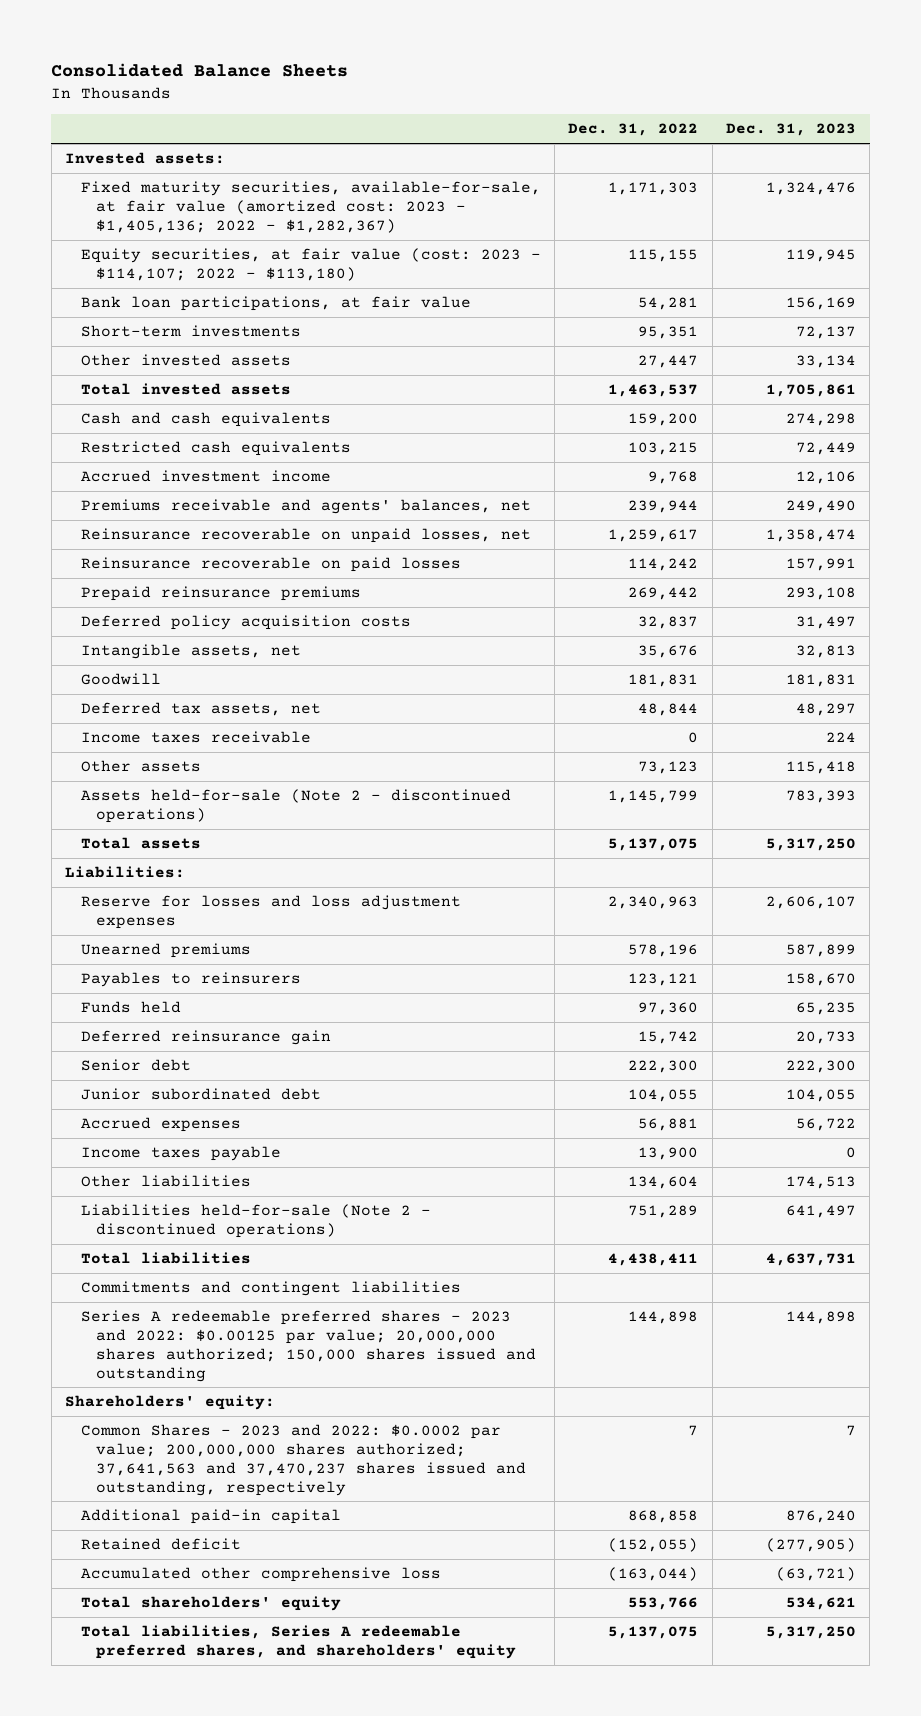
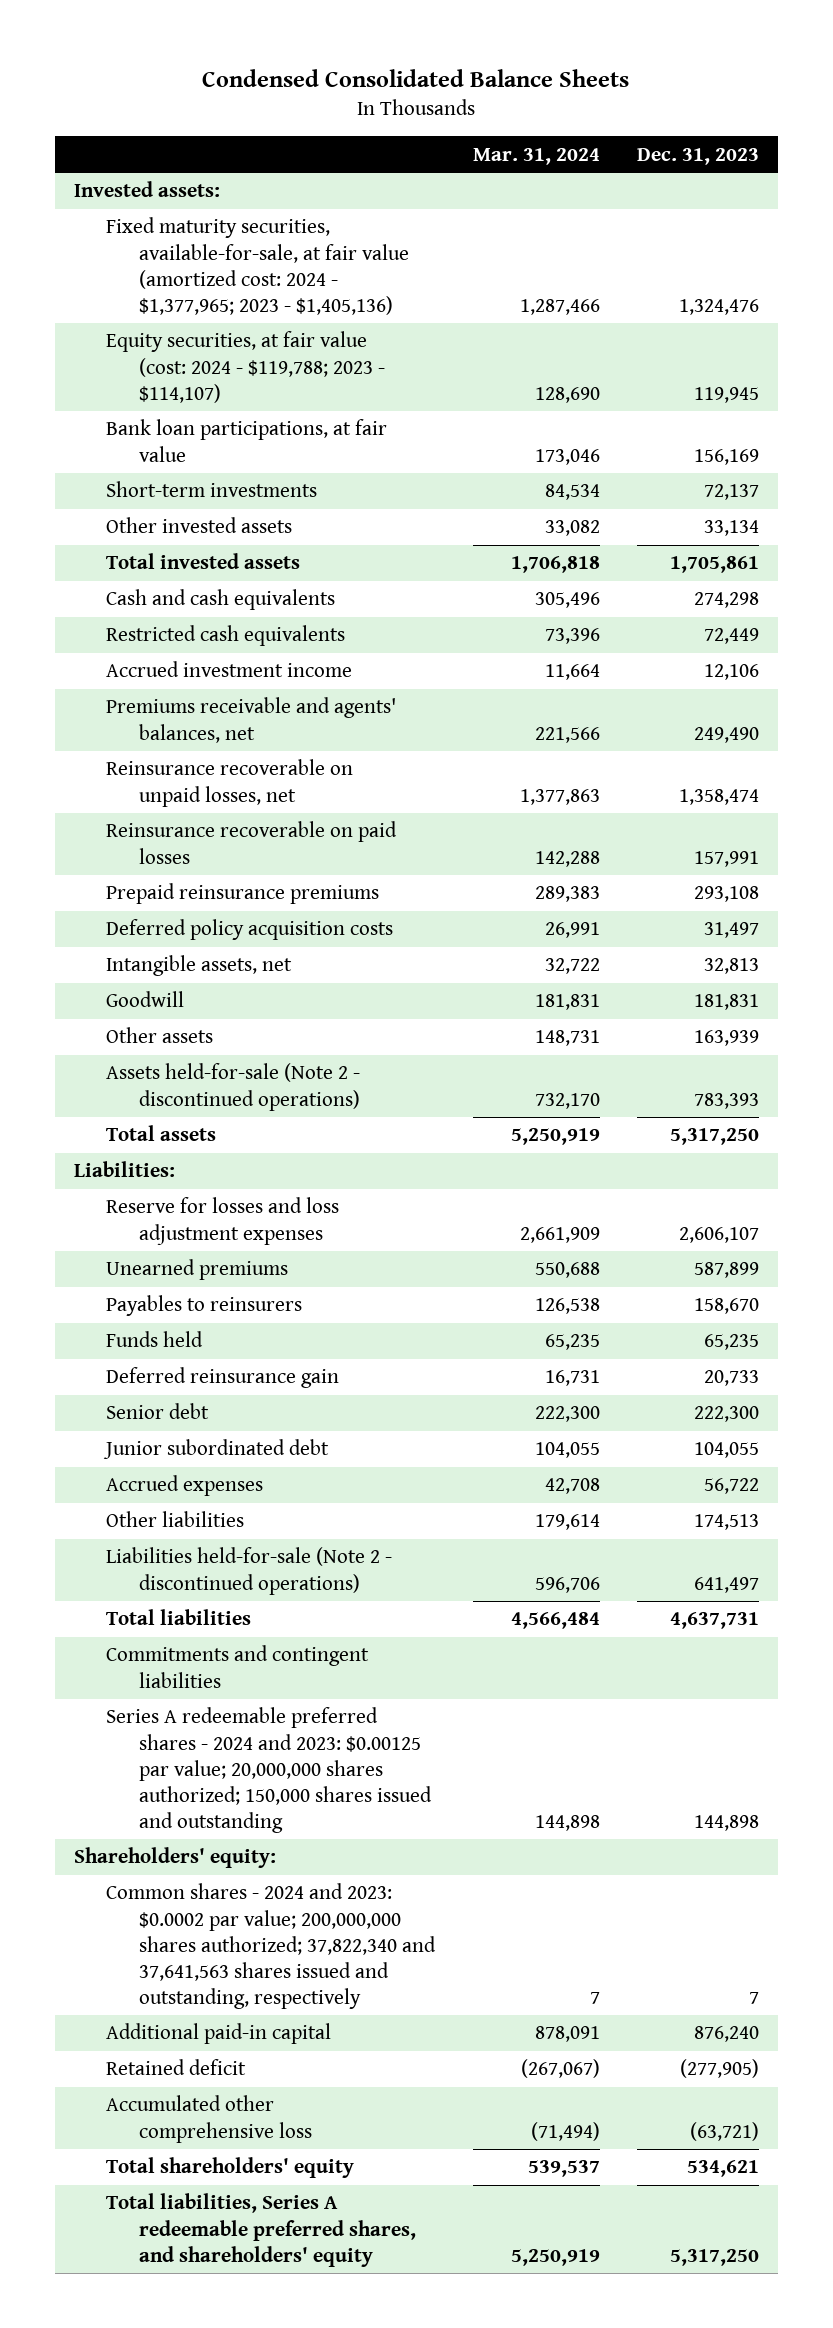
[51,63,349,78] Consolidated Balance Sheets -> [202,69,630,88] Condensed Consolidated Balance Sheets
[568,123,699,137] Dec. 31, 2022 -> none
none -> [472,147,600,165] Mar. 31, 2024
[80,181,541,233] Fixed maturity securities, available-for-sale, at fair value (amortized cost: 2023 - $1,405,136; 2022 - $1,282,367) -> [106,217,409,315] Fixed maturity securities, available-for-sale, at fair value (amortized cost: 2024 - $1,377,965; 2023 - $1,405,136)
[80,248,541,281] Equity securities, at fair value (cost: 2023 - $114,107; 2022 - $113,180) -> [106,331,385,403] Equity securities, at fair value (cost: 2024 - $119,788; 2023 - $114,107)
[80,702,321,717] Deferred tax assets, net -> none
[80,731,311,744] Income taxes receivable -> none
[785,761,856,775] 115,418 -> [694,1030,760,1047] 163,939
[80,1146,281,1162] Income taxes payable -> none
[80,1310,537,1382] Series A redeemable preferred shares - 2023 and 2022: $0.00125 par value; 20,000,000 shares authorized; 150,000 shares issued and outstanding -> [106,1707,432,1833] Series A redeemable preferred shares - 2024 and 2023: $0.00125 par value; 20,000,000 shares authorized; 150,000 shares issued and outstanding
[80,1424,527,1496] Common Shares - 2023 and 2022: $0.0002 par value; 200,000,000 shares authorized; 37,641,563 and 37,470,237 shares issued and outstanding, respectively -> [106,1883,436,2009] Common shares - 2024 and 2023: $0.0002 par value; 200,000,000 shares authorized; 37,822,340 and 37,641,563 shares issued and outstanding, respectively

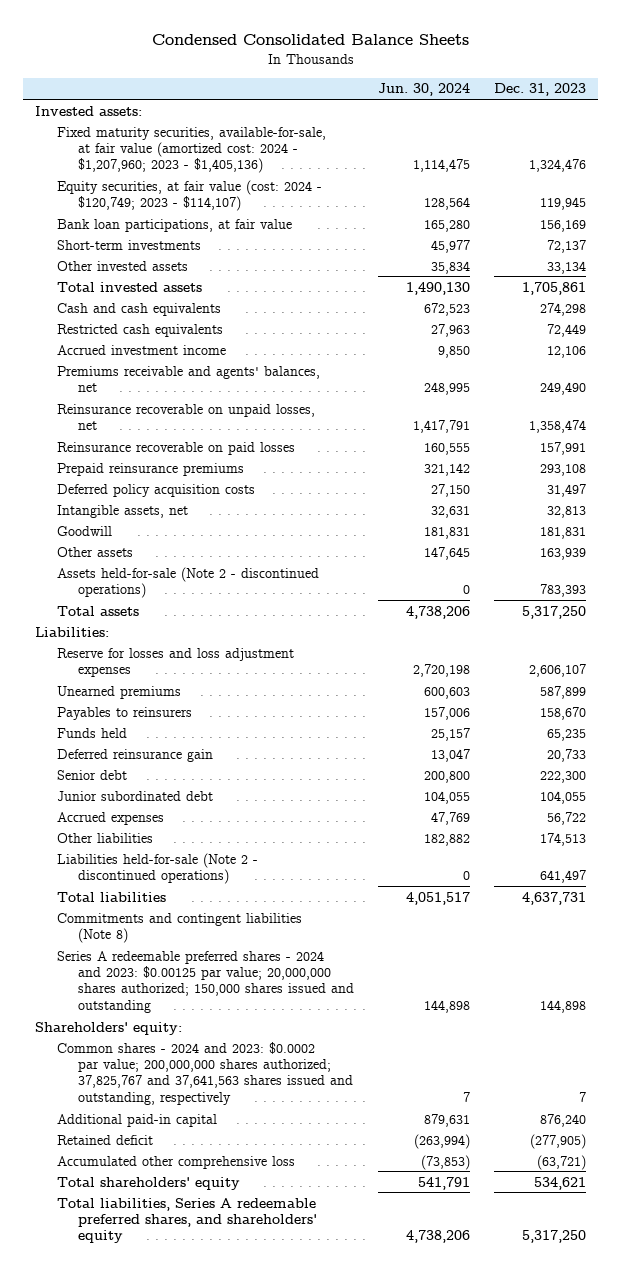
[472,147,600,165] Mar. 31, 2024 -> none
none -> [377,83,470,97] Jun. 30, 2024
[106,217,409,315] Fixed maturity securities, available-for-sale, at fair value (amortized cost: 2024 - $1,377,965; 2023 - $1,405,136) -> [56,126,326,174] Fixed maturity securities, available-for-sale, at fair value (amortized cost: 2024 - $1,207,960; 2023 - $1,405,136)
[106,331,385,403] Equity securities, at fair value (cost: 2024 - $119,788; 2023 - $114,107) -> [56,179,322,211] Equity securities, at fair value (cost: 2024 - $120,749; 2023 - $114,107)
[106,1645,370,1688] Commitments and contingent liabilities -> [56,912,302,943] Commitments and contingent liabilities (Note 8)
[106,1883,436,2009] Common shares - 2024 and 2023: $0.0002 par value; 200,000,000 shares authorized; 37,822,340 and 37,641,563 shares issued and outstanding, respectively -> [56,1041,353,1105] Common shares - 2024 and 2023: $0.0002 par value; 200,000,000 shares authorized; 37,825,767 and 37,641,563 shares issued and outstanding, respectively

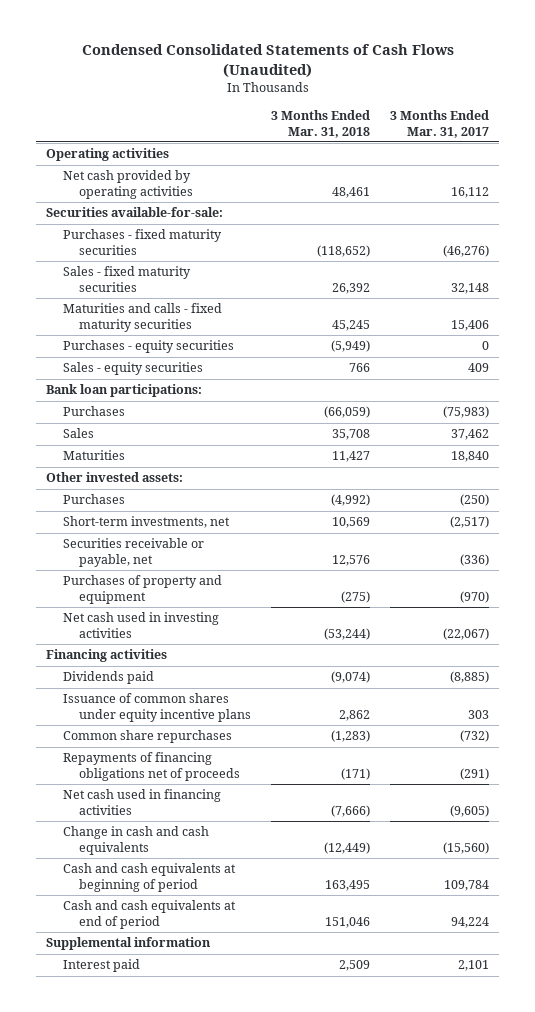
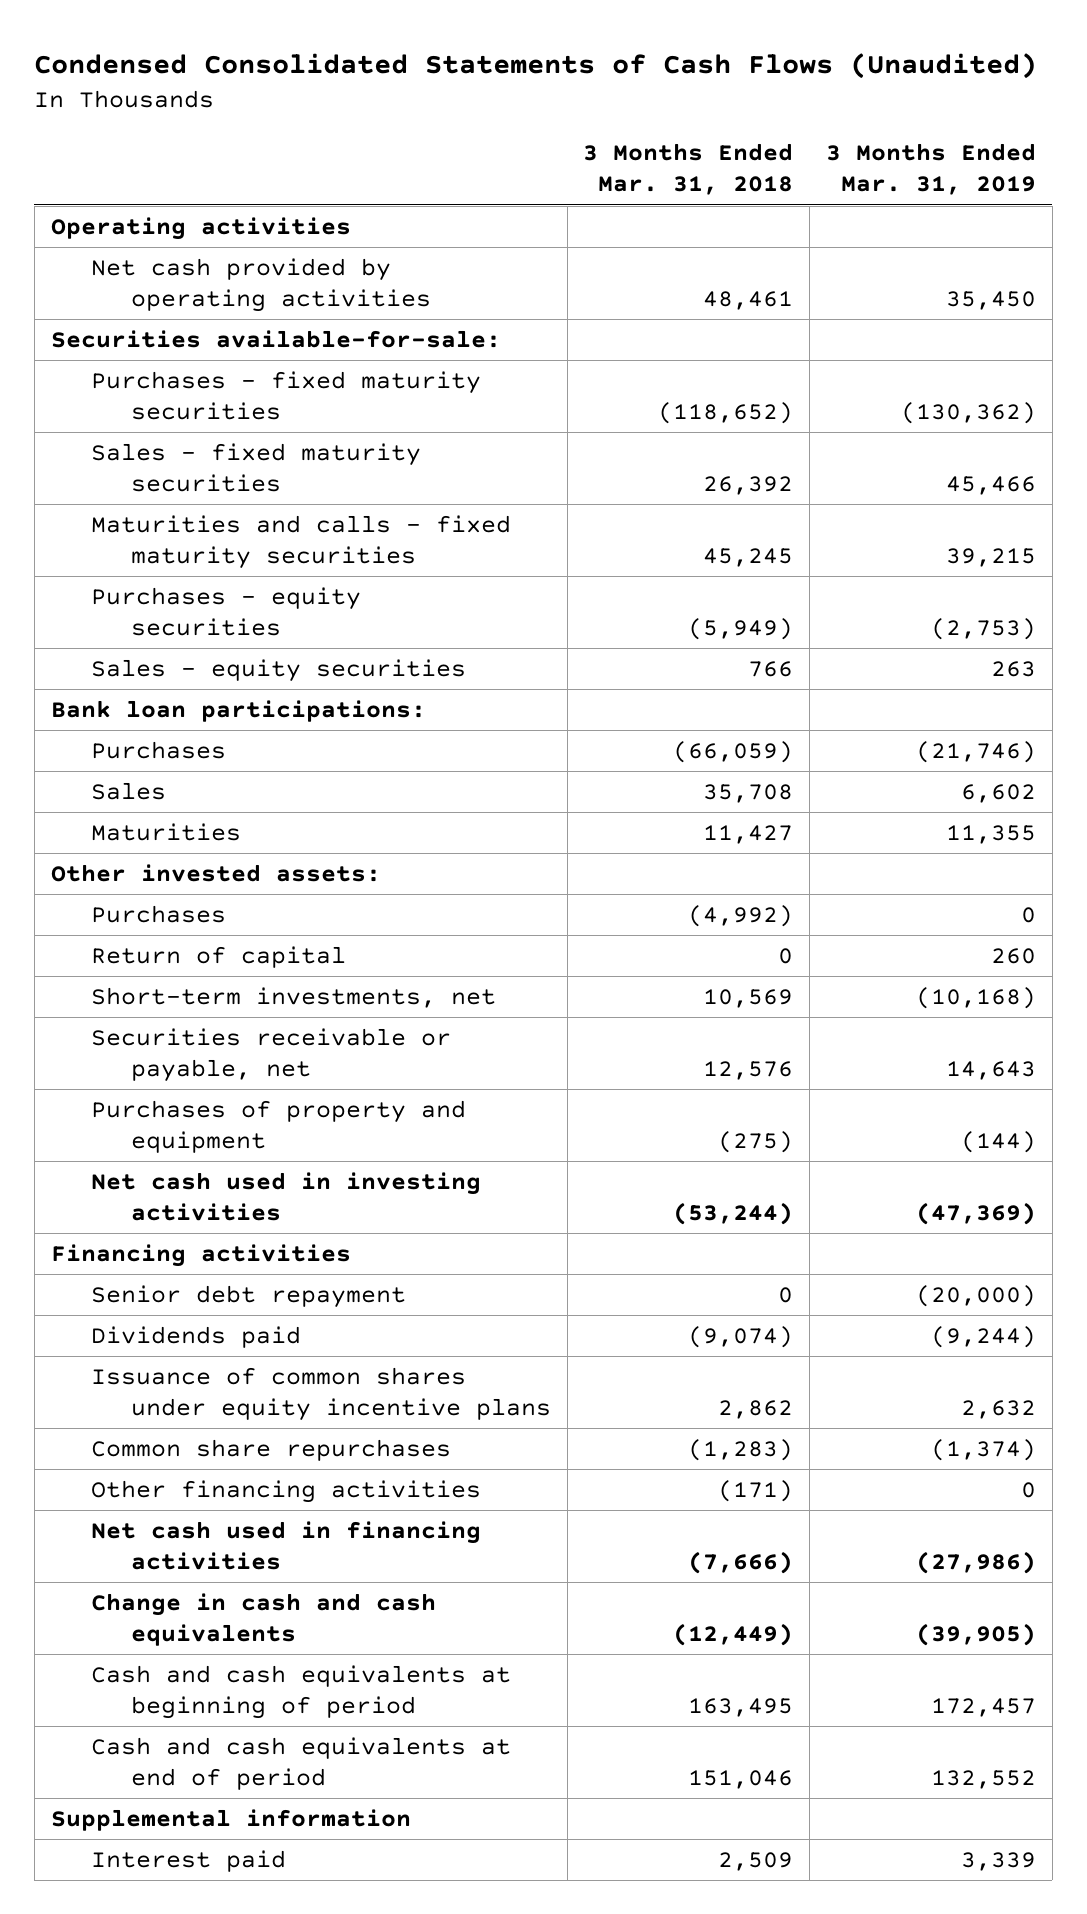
[390,109,490,138] 3 Months Ended Mar. 31, 2017 -> none
none -> [826,143,1037,196] 3 Months Ended Mar. 31, 2019
none -> [90,946,346,969] Return of capital
none -> [90,1285,406,1309] Senior debt repayment
[62,752,241,782] Repayments of financing obligations net of proceeds -> [90,1480,481,1504] Other financing activities

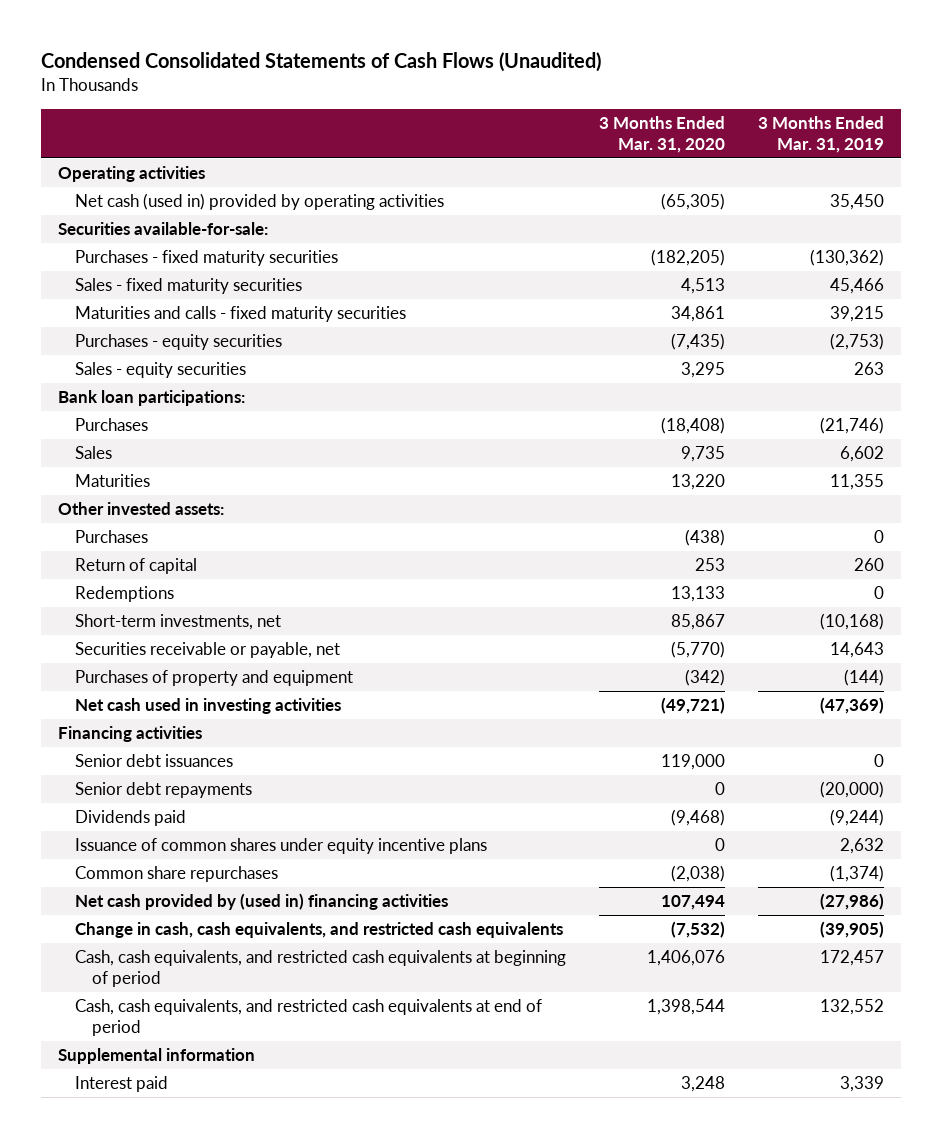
[583,143,794,196] 3 Months Ended Mar. 31, 2018 -> none
none -> [599,115,726,154] 3 Months Ended Mar. 31, 2020
[90,258,431,313] Net cash provided by operating activities -> [75,192,445,210] Net cash (used in) provided by operating activities
none -> [75,585,175,602] Redemptions
none -> [75,753,234,767] Senior debt issuances
[90,1285,406,1309] Senior debt repayment -> [75,781,253,798] Senior debt repayments
[90,1480,481,1504] Other financing activities -> none
[90,1521,481,1571] Net cash used in financing activities -> [75,892,449,910] Net cash provided by (used in) financing activities
[90,1593,436,1647] Change in cash and cash equivalents -> [75,921,564,938] Change in cash, cash equivalents, and restricted cash equivalents
[90,1665,511,1720] Cash and cash equivalents at beginning of period -> [75,949,567,988] Cash, cash equivalents, and restricted cash equivalents at beginning of period
[90,1737,511,1791] Cash and cash equivalents at end of period -> [75,998,543,1037] Cash, cash equivalents, and restricted cash equivalents at end of period

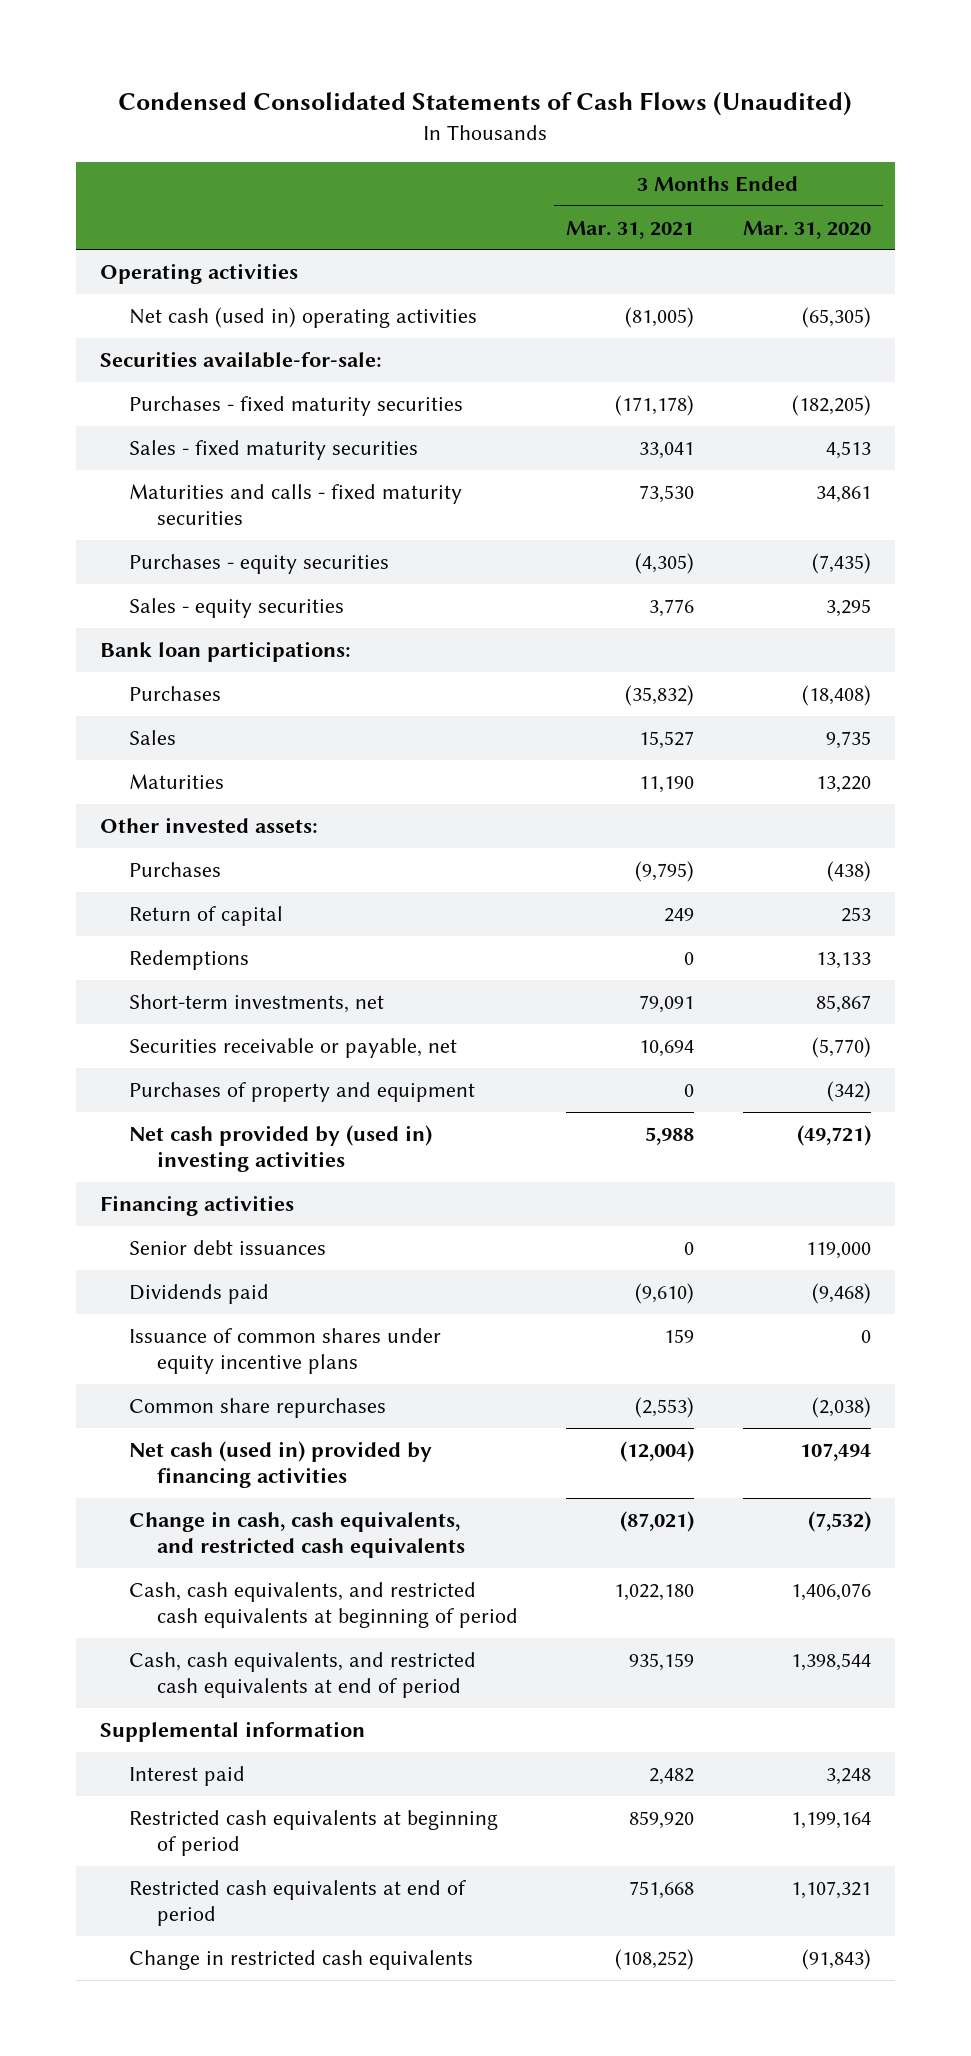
[758,115,885,154] 3 Months Ended Mar. 31, 2019 -> none
none -> [566,220,695,239] Mar. 31, 2021
[75,192,445,210] Net cash (used in) provided by operating activities -> [128,306,477,328] Net cash (used in) operating activities
[75,697,342,714] Net cash used in investing activities -> [128,1124,432,1172] Net cash provided by (used in) investing activities
[75,781,253,798] Senior debt repayments -> none
[75,892,449,910] Net cash provided by (used in) financing activities -> [128,1440,432,1488] Net cash (used in) provided by financing activities
none -> [128,1809,498,1856] Restricted cash equivalents at beginning of period
none -> [128,1879,466,1926] Restricted cash equivalents at end of period
none -> [128,1949,473,1970] Change in restricted cash equivalents

